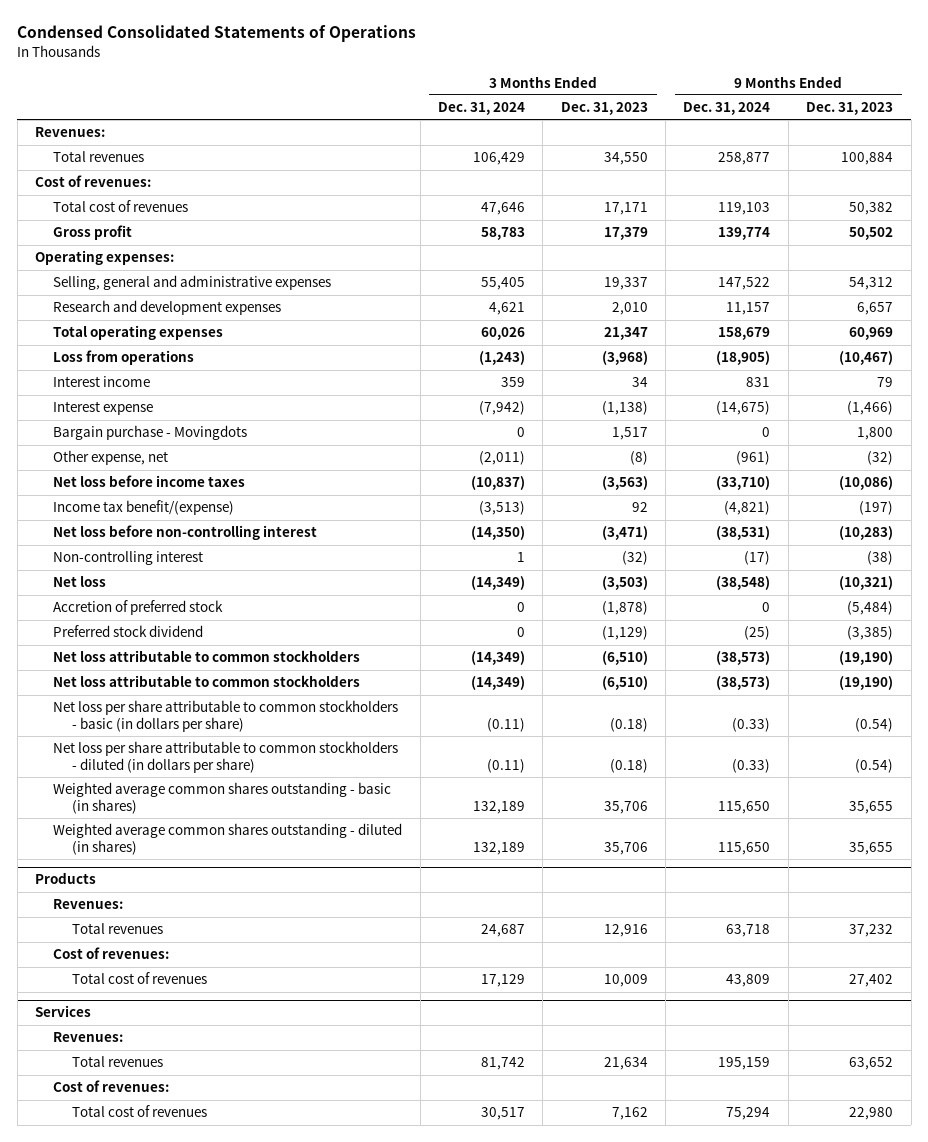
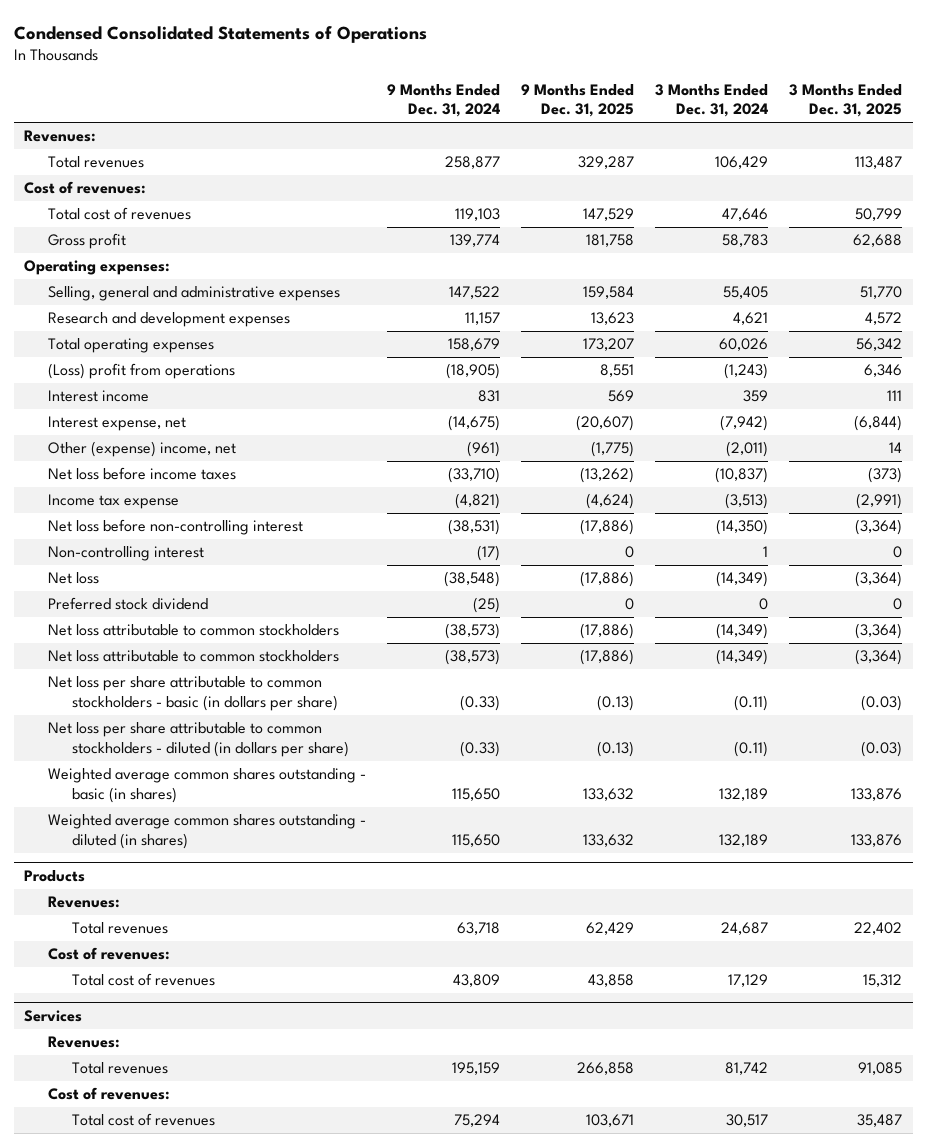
[560,102,648,116] Dec. 31, 2023 -> none
[806,102,894,116] Dec. 31, 2023 -> none
none -> [521,83,635,118] 9 Months Ended Dec. 31, 2025
none -> [789,83,903,118] 3 Months Ended Dec. 31, 2025
[53,350,195,366] Loss from operations -> [48,363,236,380] (Loss) profit from operations
[53,425,248,441] Bargain purchase - Movingdots -> none
[53,401,154,416] Interest expense -> [48,416,187,432] Interest expense, net
[53,450,169,466] Other expense, net -> [48,441,237,458] Other (expense) income, net
[53,500,235,516] Income tax benefit/(expense) -> [48,494,180,510] Income tax expense
[53,600,224,616] Accretion of preferred stock -> none

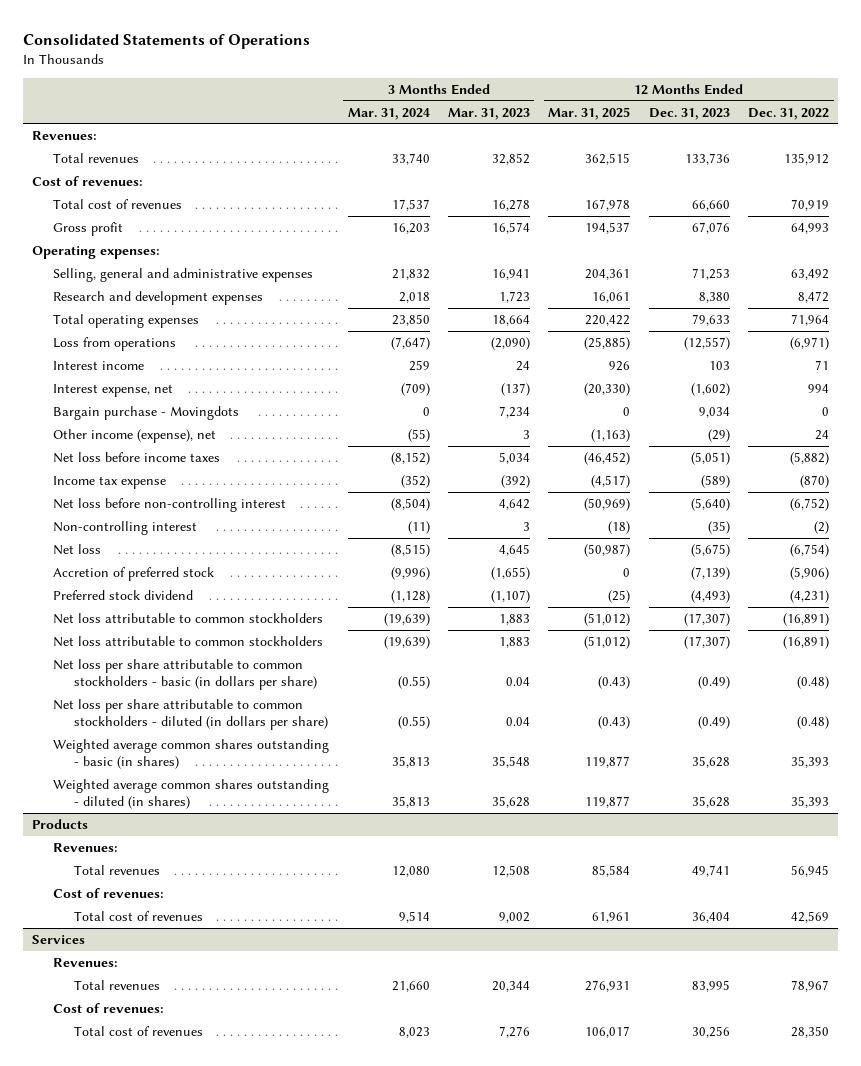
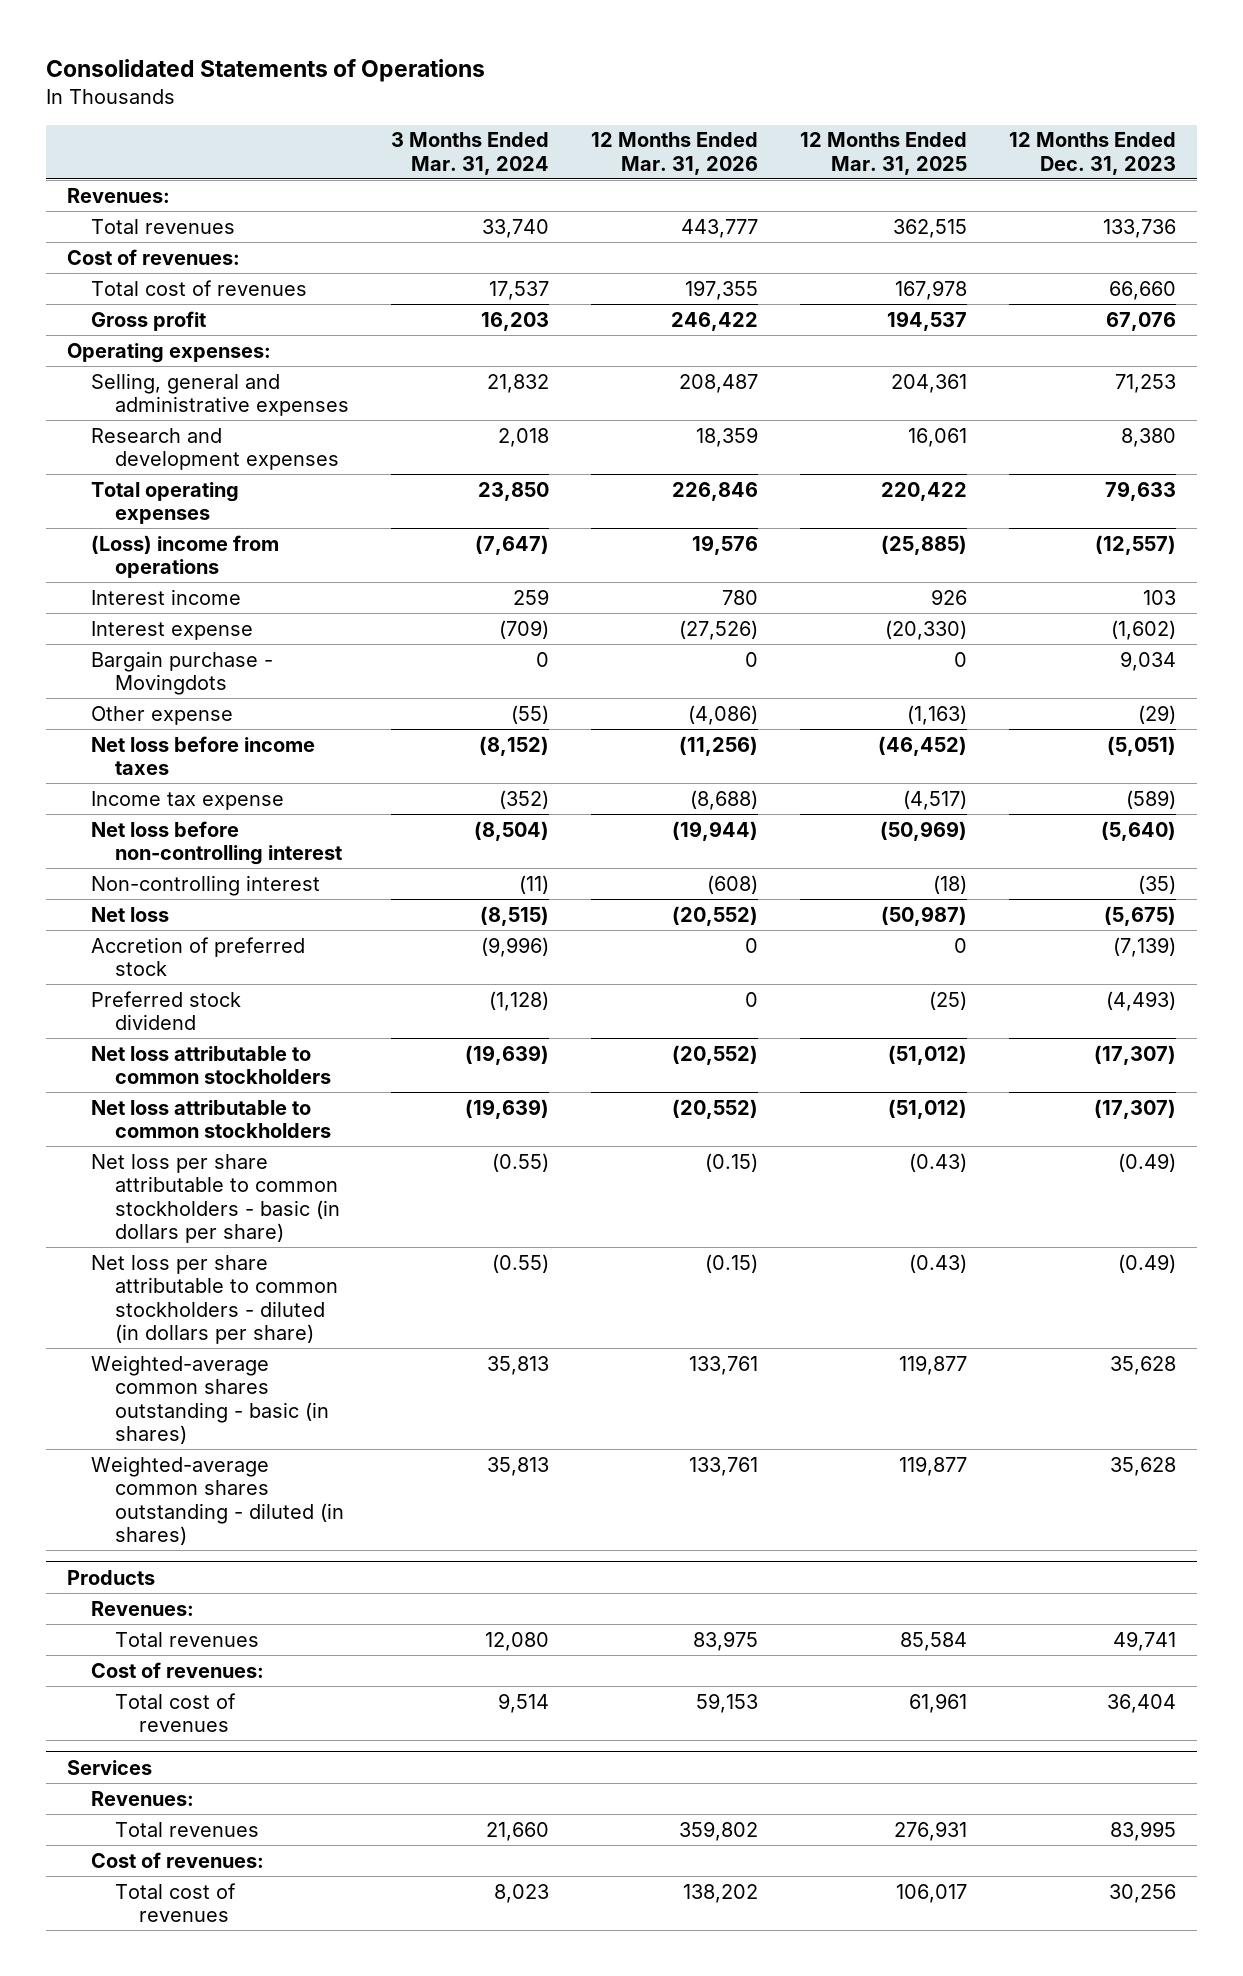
[447,107,530,120] Mar. 31, 2023 -> none
[748,107,830,120] Dec. 31, 2022 -> none
none -> [590,132,758,175] 12 Months Ended Mar. 31, 2026
[53,336,177,351] Loss from operations -> [90,534,279,579] (Loss) income from operations
[53,383,174,397] Interest expense, net -> [90,620,253,640] Interest expense
[53,428,217,443] Other income (expense), net -> [90,705,233,725] Other expense
[53,738,330,770] Weighted average common shares outstanding - basic (in shares) -> [90,1354,329,1445] Weighted-average common shares outstanding - basic (in shares)
[53,778,330,810] Weighted average common shares outstanding - diluted (in shares) -> [90,1455,344,1546] Weighted-average common shares outstanding - diluted (in shares)

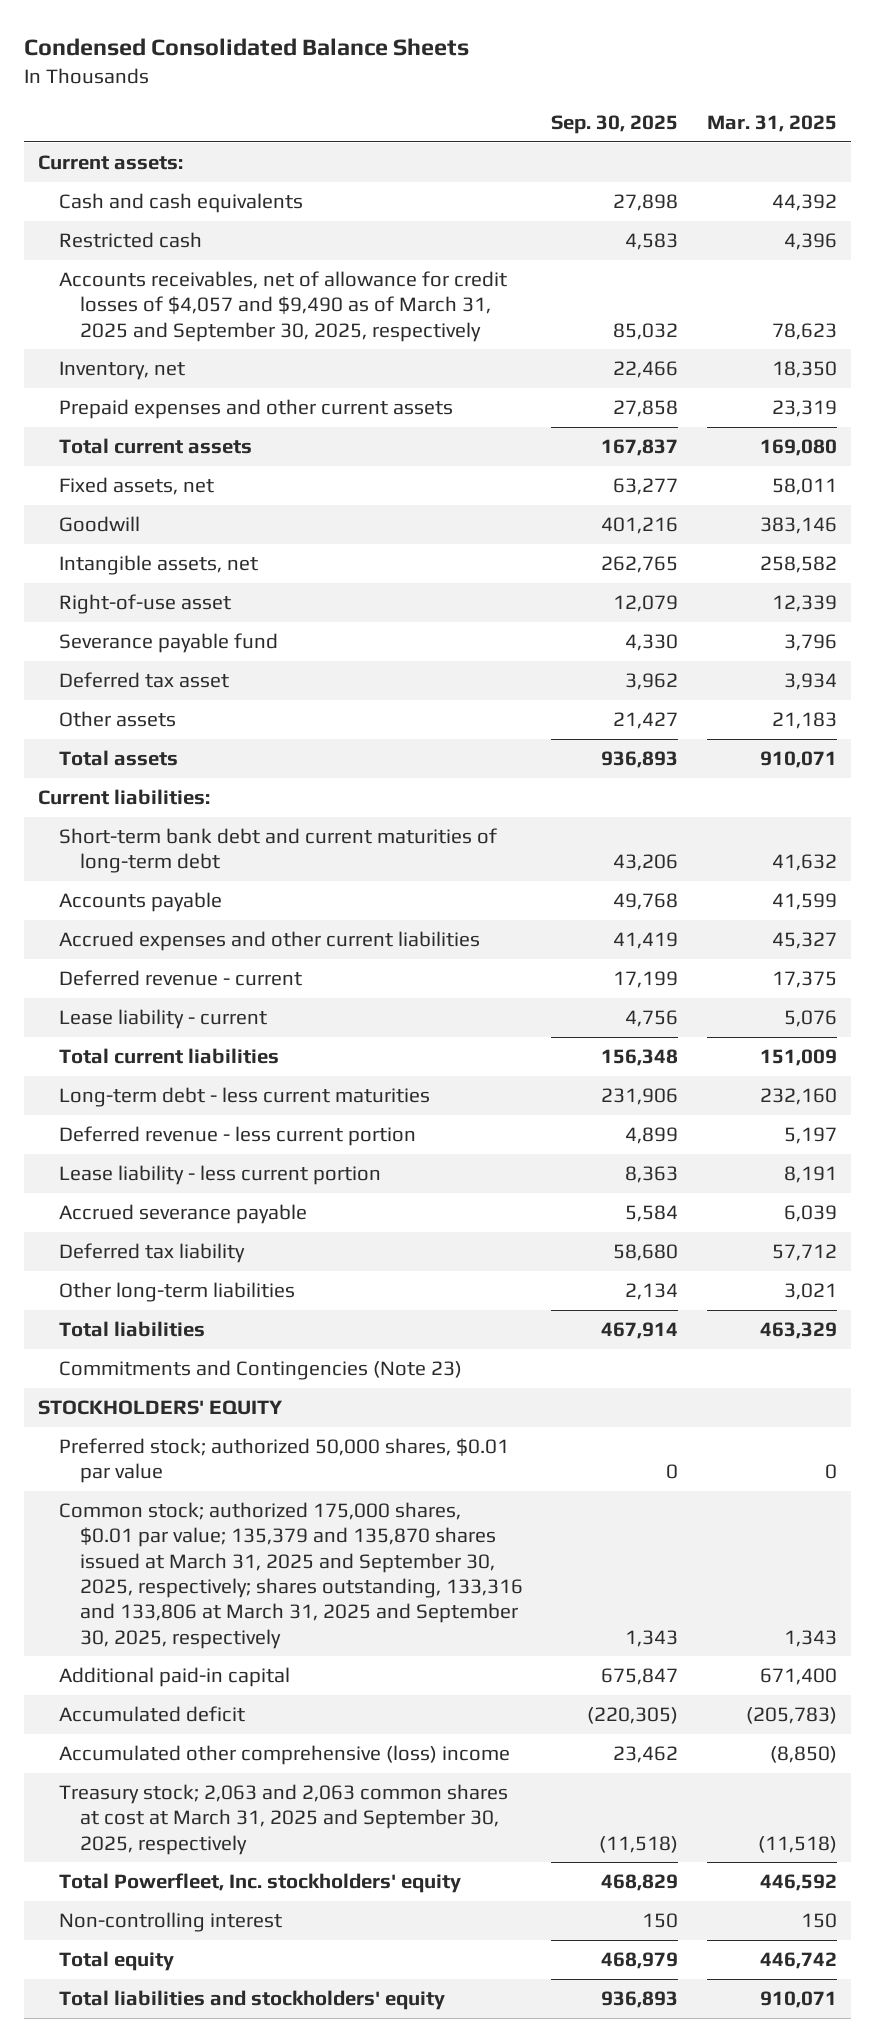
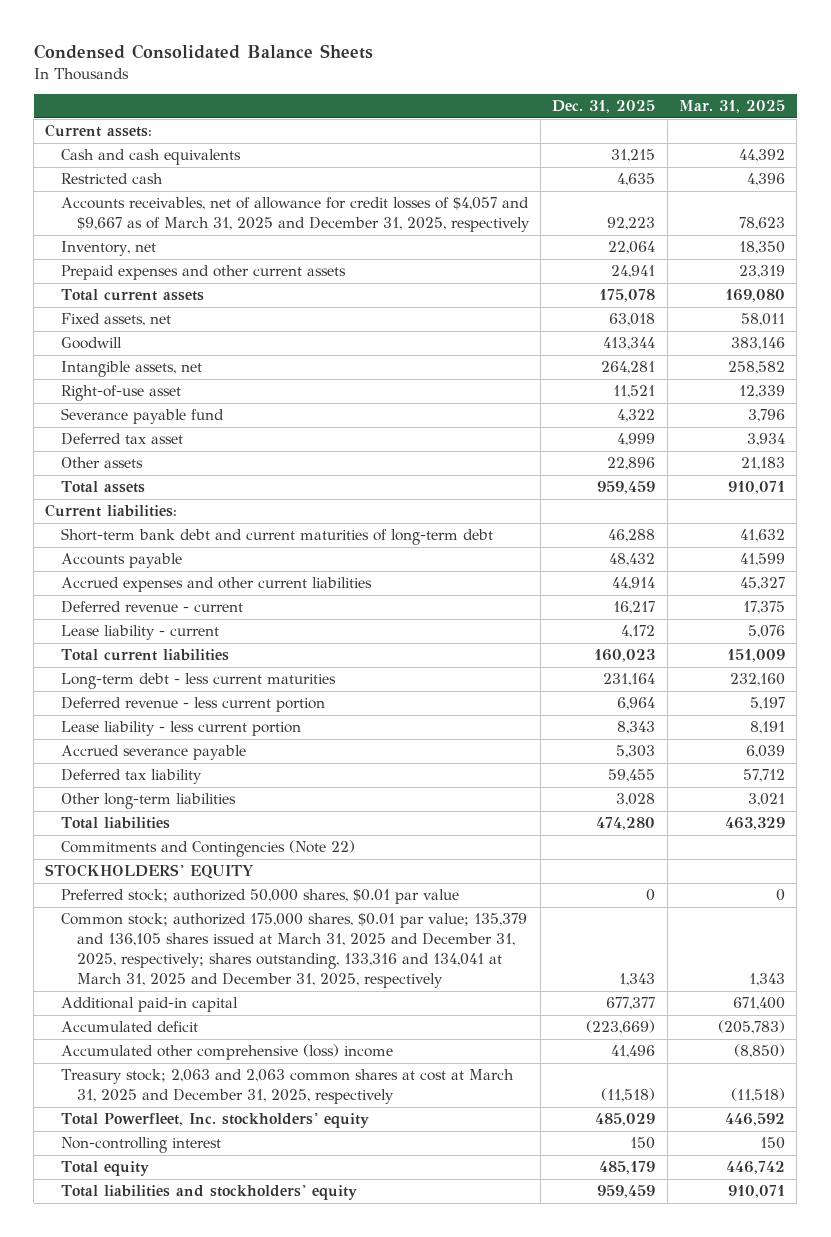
[551,115,679,135] Sep. 30, 2025 -> none
none -> [552,100,656,114] Dec. 31, 2025
[59,270,508,342] Accounts receivables, net of allowance for credit losses of $4,057 and $9,490 as of March 31, 2025 and September 30, 2025, respectively -> [61,197,530,233] Accounts receivables, net of allowance for credit losses of $4,057 and $9,667 as of March 31, 2025 and December 31, 2025, respectively
[59,1359,463,1380] Commitments and Contingencies (Note 23) -> [61,840,356,858] Commitments and Contingencies (Note 22)
[59,1501,524,1649] Common stock; authorized 175,000 shares, $0.01 par value; 135,379 and 135,870 shares issued at March 31, 2025 and September 30, 2025, respectively; shares outstanding, 133,316 and 133,806 at March 31, 2025 and September 30, 2025, respectively -> [61,913,528,989] Common stock; authorized 175,000 shares, $0.01 par value; 135,379 and 136,105 shares issued at March 31, 2025 and December 31, 2025, respectively; shares outstanding, 133,316 and 134,041 at March 31, 2025 and December 31, 2025, respectively
[59,1783,509,1855] Treasury stock; 2,063 and 2,063 common shares at cost at March 31, 2025 and September 30, 2025, respectively -> [61,1069,515,1105] Treasury stock; 2,063 and 2,063 common shares at cost at March 31, 2025 and December 31, 2025, respectively

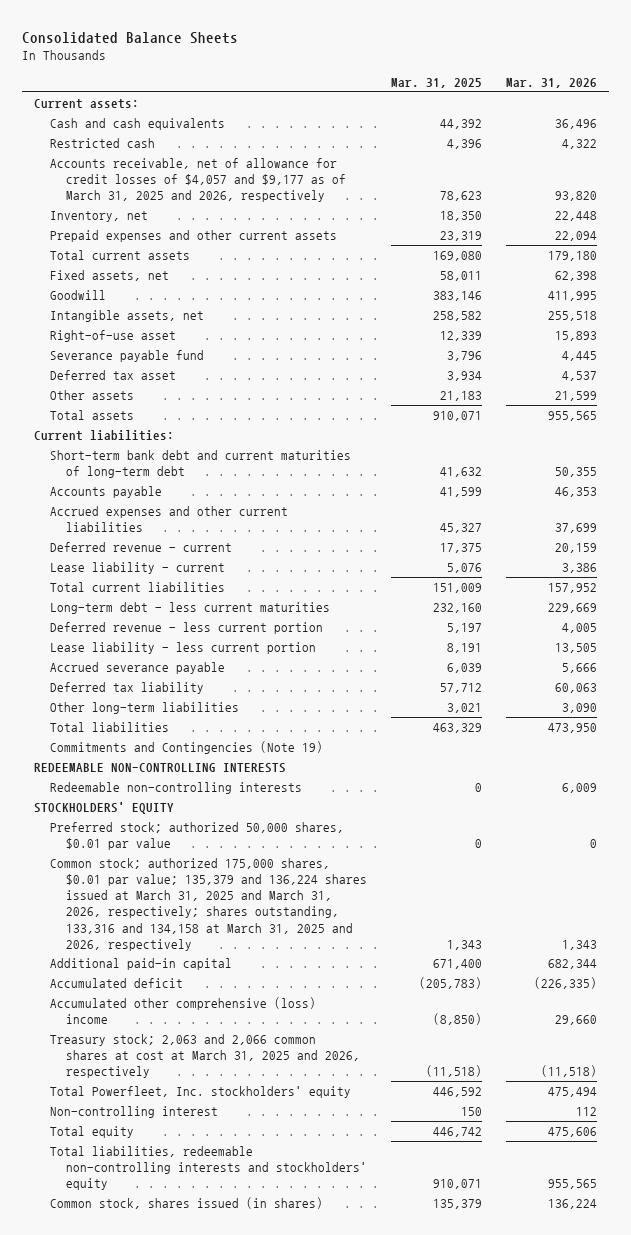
[33,43,373,59] Condensed Consolidated Balance Sheets -> [22,32,239,45] Consolidated Balance Sheets
[552,100,656,114] Dec. 31, 2025 -> none
none -> [505,77,597,88] Mar. 31, 2026
[61,197,530,233] Accounts receivables, net of allowance for credit losses of $4,057 and $9,667 as of March 31, 2025 and December 31, 2025, respectively -> [50,157,346,203] Accounts receivable, net of allowance for credit losses of $4,057 and $9,177 as of March 31, 2025 and 2026, respectively
[61,840,356,858] Commitments and Contingencies (Note 22) -> [50,740,324,754] Commitments and Contingencies (Note 19)
none -> [34,762,287,773] REDEEMABLE NON-CONTROLLING INTERESTS
none -> [50,781,303,794] Redeemable non-controlling interests
[61,913,528,989] Common stock; authorized 175,000 shares, $0.01 par value; 135,379 and 136,105 shares issued at March 31, 2025 and December 31, 2025, respectively; shares outstanding, 133,316 and 134,041 at March 31, 2025 and December 31, 2025, respectively -> [50,857,367,951] Common stock; authorized 175,000 shares, $0.01 par value; 135,379 and 136,224 shares issued at March 31, 2025 and March 31, 2026, respectively; shares outstanding, 133,316 and 134,158 at March 31, 2025 and 2026, respectively
[61,1069,515,1105] Treasury stock; 2,063 and 2,063 common shares at cost at March 31, 2025 and December 31, 2025, respectively -> [50,1033,360,1079] Treasury stock; 2,063 and 2,066 common shares at cost at March 31, 2025 and 2026, respectively
[61,1185,358,1201] Total liabilities and stockholders' equity -> [50,1145,367,1191] Total liabilities, redeemable non-controlling interests and stockholders' equity
none -> [50,1196,324,1209] Common stock, shares issued (in shares)

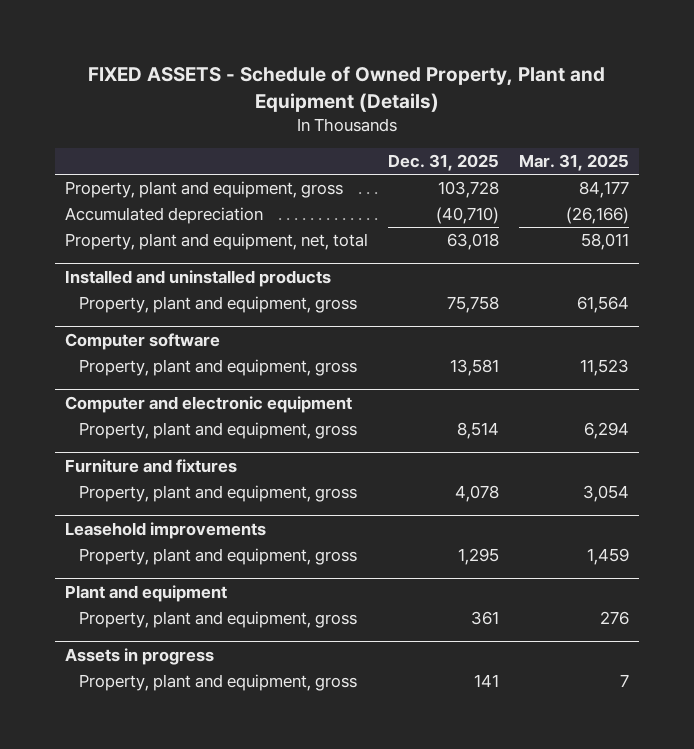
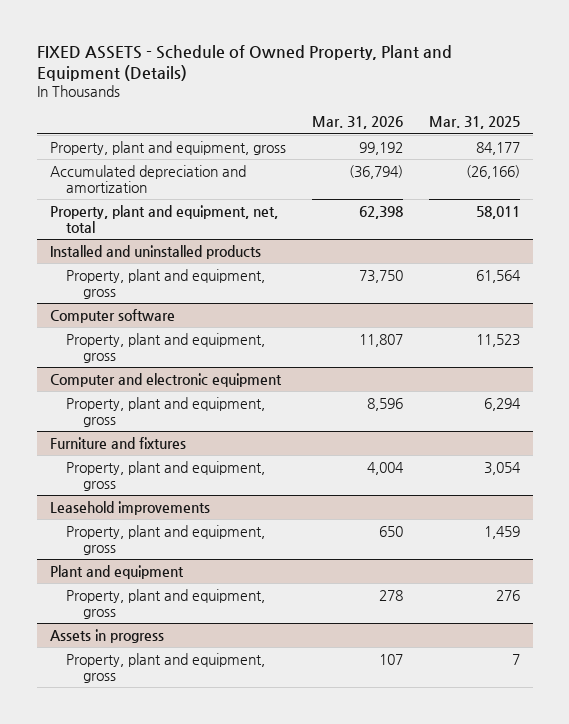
[388,154,500,172] Dec. 31, 2025 -> none
none -> [311,116,403,130] Mar. 31, 2026
[64,207,263,225] Accumulated depreciation -> [49,164,246,193] Accumulated depreciation and amortization

